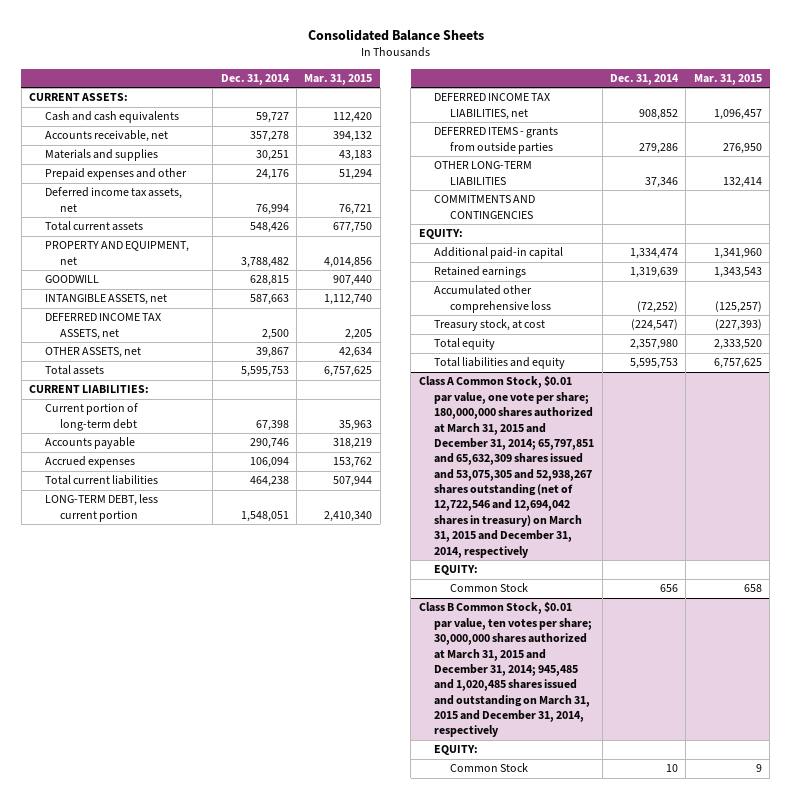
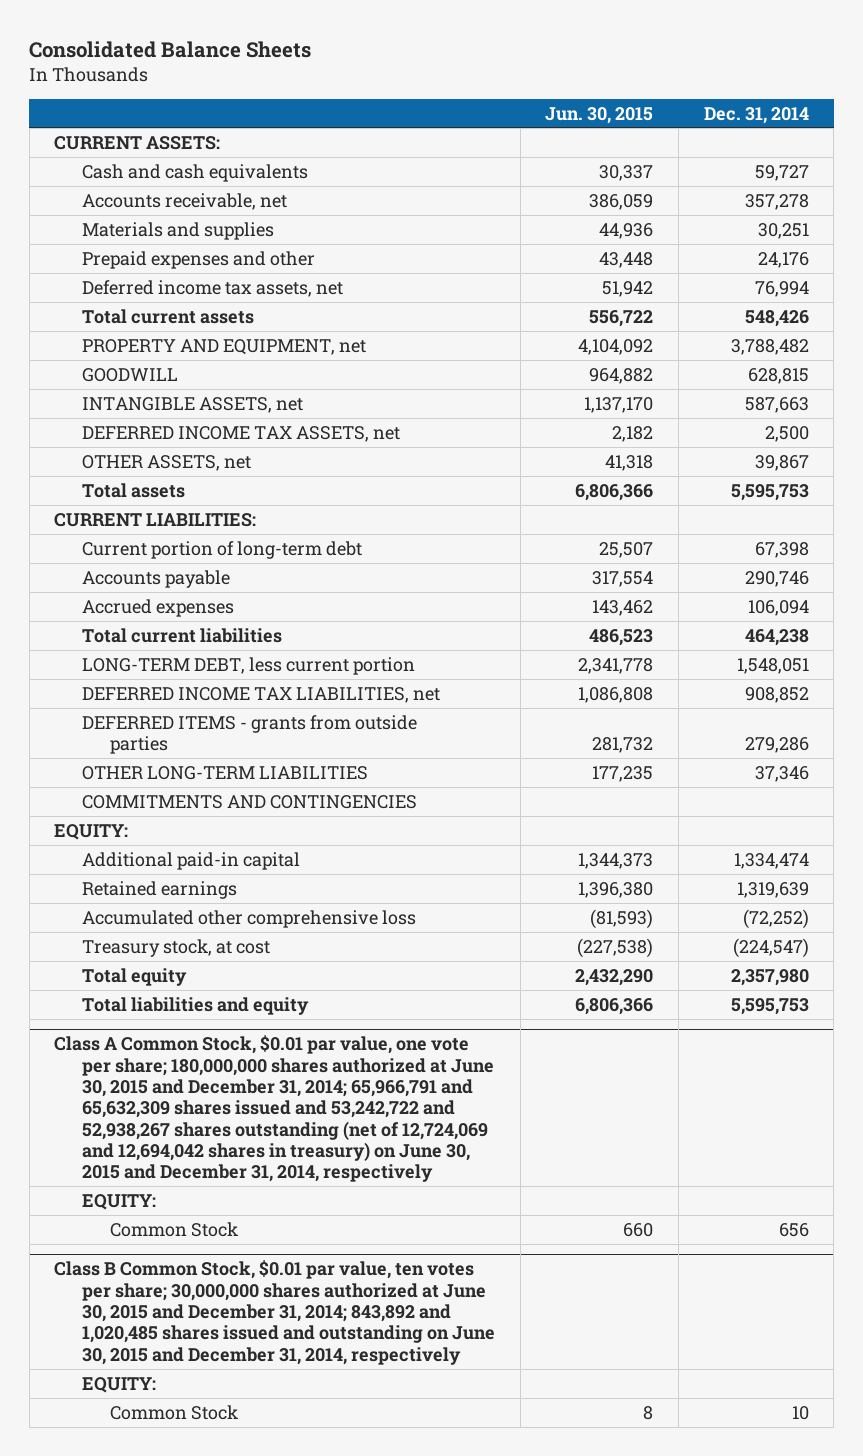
[304,73,373,85] Mar. 31, 2015 -> none
none -> [545,106,654,124] Jun. 30, 2015
[418,376,595,558] Class A Common Stock, $0.01 par value, one vote per share; 180,000,000 shares authorized at March 31, 2015 and December 31, 2014; 65,797,851 and 65,632,309 shares issued and 53,075,305 and 52,938,267 shares outstanding (net of 12,722,546 and 12,694,042 shares in treasury) on March 31, 2015 and December 31, 2014, respectively -> [54,1035,495,1183] Class A Common Stock, $0.01 par value, one vote per share; 180,000,000 shares authorized at June 30, 2015 and December 31, 2014; 65,966,791 and 65,632,309 shares issued and 53,242,722 and 52,938,267 shares outstanding (net of 12,724,069 and 12,694,042 shares in treasury) on June 30, 2015 and December 31, 2014, respectively
[418,602,593,738] Class B Common Stock, $0.01 par value, ten votes per share; 30,000,000 shares authorized at March 31, 2015 and December 31, 2014; 945,485 and 1,020,485 shares issued and outstanding on March 31, 2015 and December 31, 2014, respectively -> [54,1260,496,1365] Class B Common Stock, $0.01 par value, ten votes per share; 30,000,000 shares authorized at June 30, 2015 and December 31, 2014; 843,892 and 1,020,485 shares issued and outstanding on June 30, 2015 and December 31, 2014, respectively

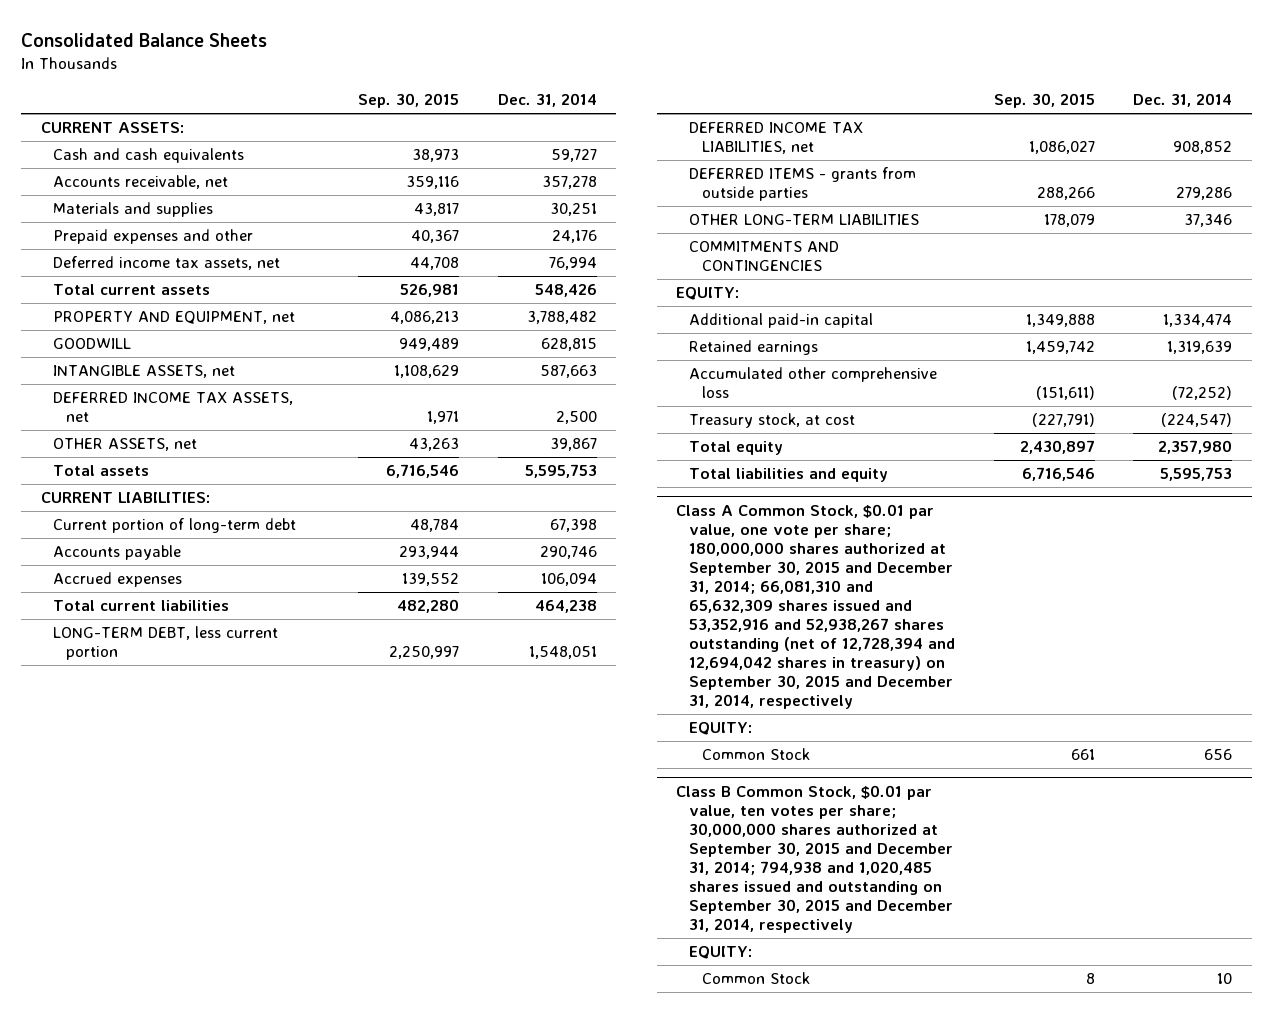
[545,106,654,124] Jun. 30, 2015 -> none
none -> [357,93,459,109] Sep. 30, 2015
[54,1035,495,1183] Class A Common Stock, $0.01 par value, one vote per share; 180,000,000 shares authorized at June 30, 2015 and December 31, 2014; 65,966,791 and 65,632,309 shares issued and 53,242,722 and 52,938,267 shares outstanding (net of 12,724,069 and 12,694,042 shares in treasury) on June 30, 2015 and December 31, 2014, respectively -> [676,503,956,710] Class A Common Stock, $0.01 par value, one vote per share; 180,000,000 shares authorized at September 30, 2015 and December 31, 2014; 66,081,310 and 65,632,309 shares issued and 53,352,916 and 52,938,267 shares outstanding (net of 12,728,394 and 12,694,042 shares in treasury) on September 30, 2015 and December 31, 2014, respectively
[54,1260,496,1365] Class B Common Stock, $0.01 par value, ten votes per share; 30,000,000 shares authorized at June 30, 2015 and December 31, 2014; 843,892 and 1,020,485 shares issued and outstanding on June 30, 2015 and December 31, 2014, respectively -> [676,784,954,934] Class B Common Stock, $0.01 par value, ten votes per share; 30,000,000 shares authorized at September 30, 2015 and December 31, 2014; 794,938 and 1,020,485 shares issued and outstanding on September 30, 2015 and December 31, 2014, respectively

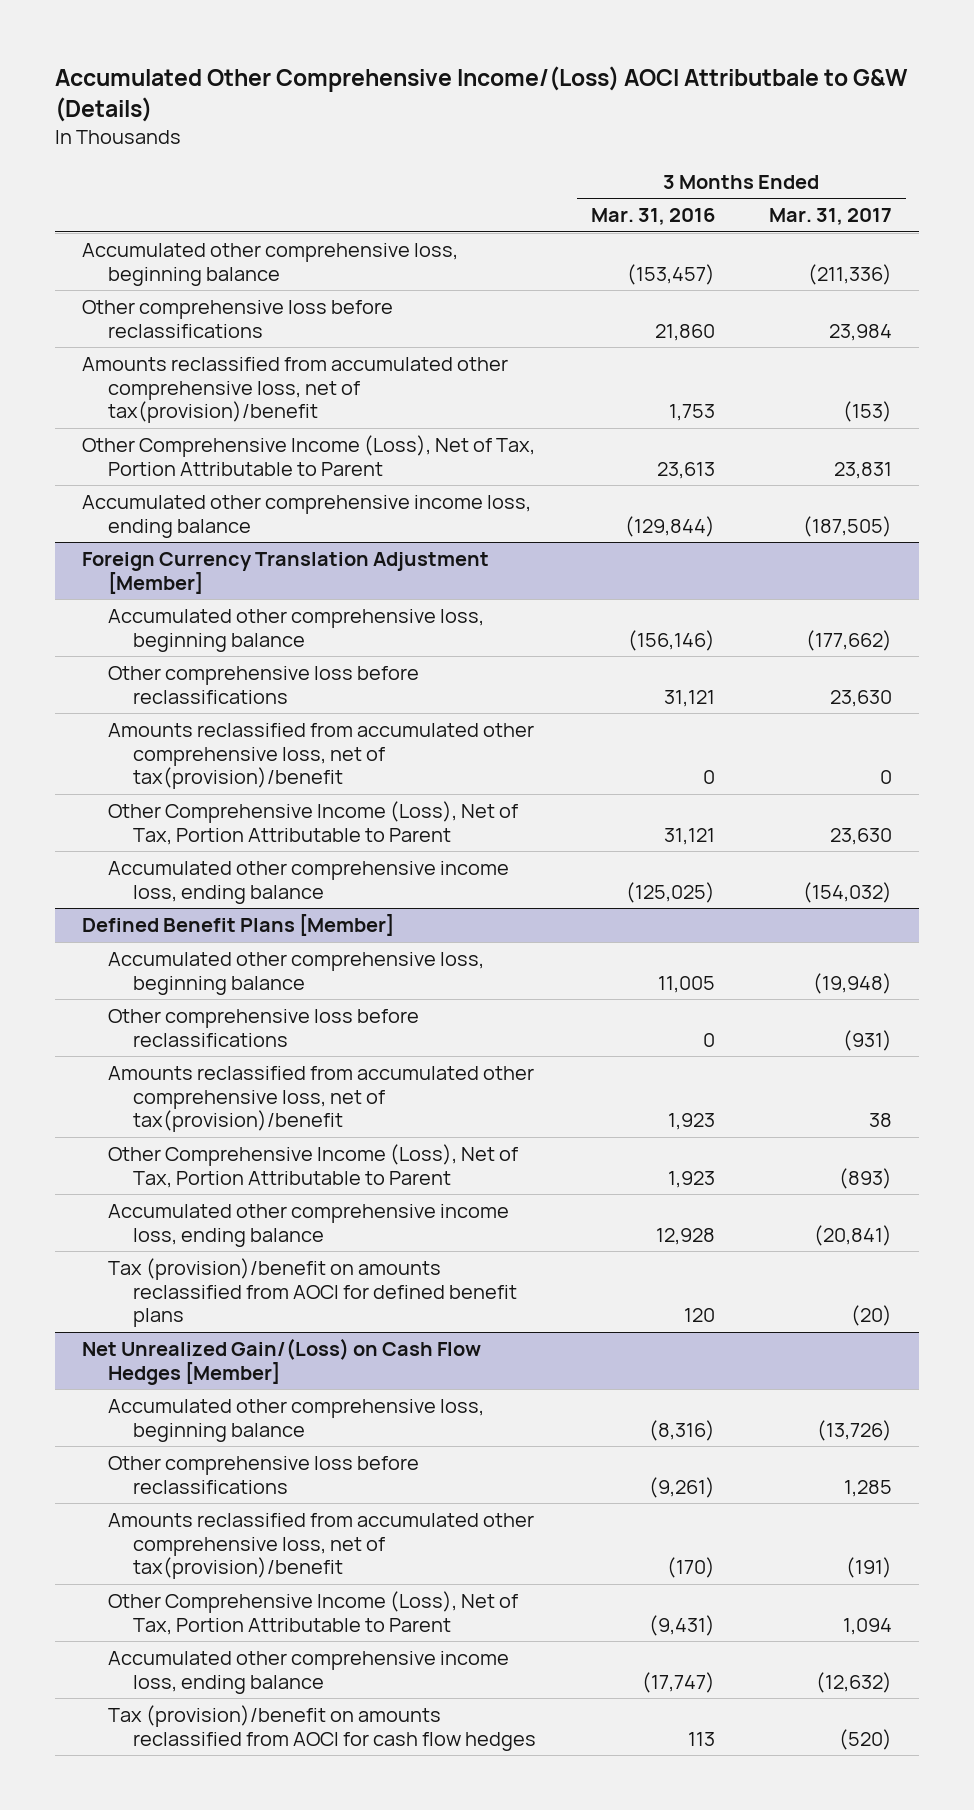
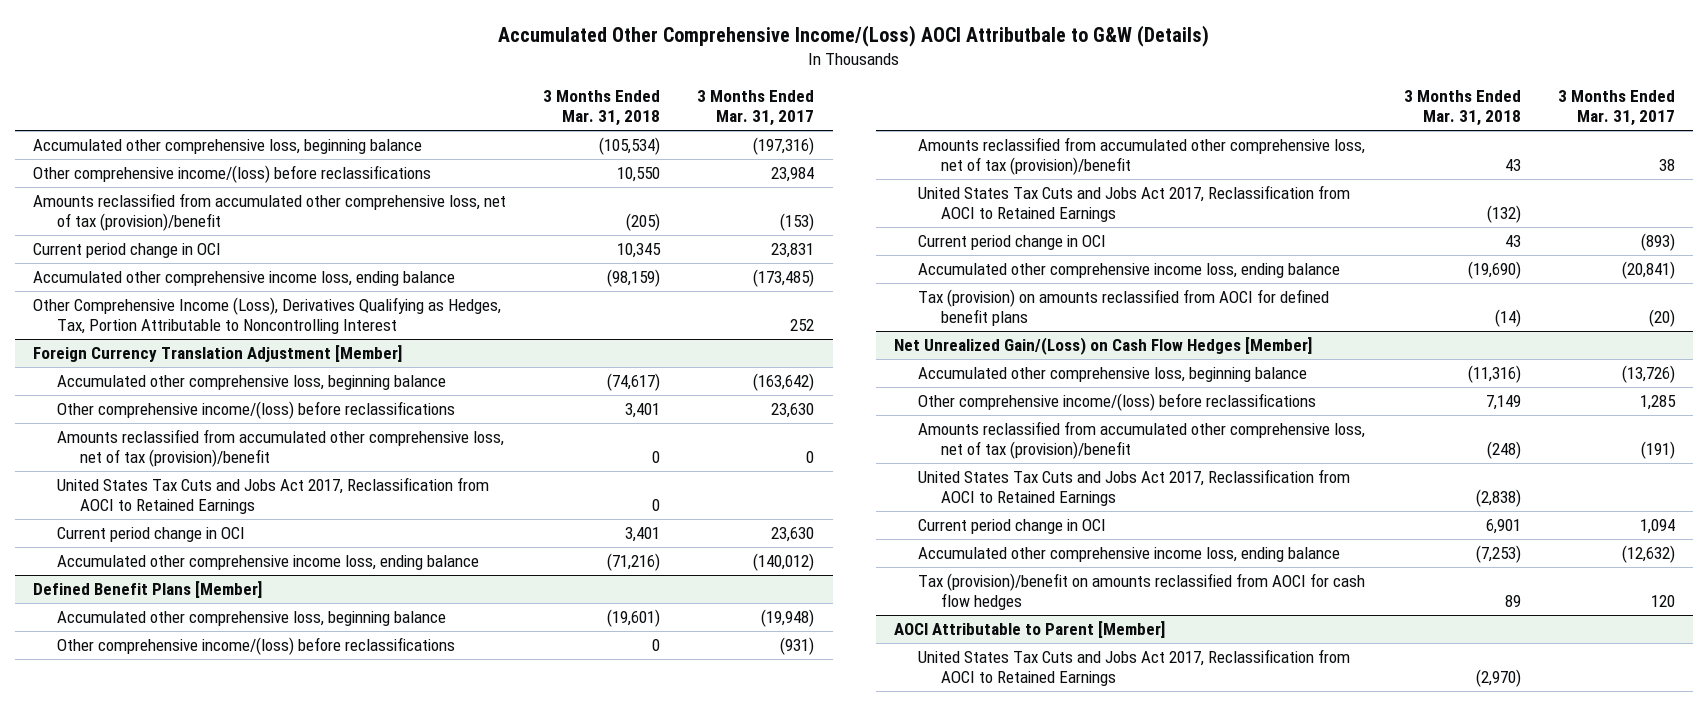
[590,208,715,226] Mar. 31, 2016 -> none
none -> [543,90,661,127] 3 Months Ended Mar. 31, 2018
[807,263,892,285] (211,336) -> [753,137,815,156] (197,316)
[82,300,394,338] Other comprehensive loss before reclassifications -> [33,165,432,184] Other comprehensive income/(loss) before reclassifications
[82,357,509,424] Amounts reclassified from accumulated other comprehensive loss, net of tax(provision)/benefit -> [33,193,507,232] Amounts reclassified from accumulated other comprehensive loss, net of tax (provision)/benefit
[82,435,536,476] Other Comprehensive Income (Loss), Net of Tax, Portion Attributable to Parent -> [33,243,222,259] Current period change in OCI
[802,515,892,537] (187,505) -> [753,269,815,288] (173,485)
none -> [33,297,502,335] Other Comprehensive Income (Loss), Derivatives Qualifying as Hedges, Tax, Portion Attributable to Noncontrolling Interest
[805,629,892,651] (177,662) -> [753,373,815,392] (163,642)
[107,666,419,704] Other comprehensive loss before reclassifications -> [56,401,455,420] Other comprehensive income/(loss) before reclassifications
[107,723,534,790] Amounts reclassified from accumulated other comprehensive loss, net of tax(provision)/benefit -> [56,429,504,468] Amounts reclassified from accumulated other comprehensive loss, net of tax (provision)/benefit
none -> [56,477,489,515] United States Tax Cuts and Jobs Act 2017, Reclassification from AOCI to Retained Earnings
[107,801,518,845] Other Comprehensive Income (Loss), Net of Tax, Portion Attributable to Parent -> [56,527,245,543] Current period change in OCI
[802,881,892,903] (154,032) -> [753,553,815,572] (140,012)
[107,1009,419,1047] Other comprehensive loss before reclassifications -> [56,637,455,656] Other comprehensive income/(loss) before reclassifications
[107,1066,534,1133] Amounts reclassified from accumulated other comprehensive loss, net of tax(provision)/benefit -> [917,137,1365,176] Amounts reclassified from accumulated other comprehensive loss, net of tax (provision)/benefit
none -> [917,185,1350,223] United States Tax Cuts and Jobs Act 2017, Reclassification from AOCI to Retained Earnings
[107,1144,518,1188] Other Comprehensive Income (Loss), Net of Tax, Portion Attributable to Parent -> [917,235,1106,251] Current period change in OCI
[107,1258,518,1328] Tax (provision)/benefit on amounts reclassified from AOCI for defined benefit plans -> [917,289,1329,327] Tax (provision) on amounts reclassified from AOCI for defined benefit plans
[107,1456,419,1494] Other comprehensive loss before reclassifications -> [917,393,1316,412] Other comprehensive income/(loss) before reclassifications
[107,1513,534,1580] Amounts reclassified from accumulated other comprehensive loss, net of tax(provision)/benefit -> [917,421,1365,460] Amounts reclassified from accumulated other comprehensive loss, net of tax (provision)/benefit
none -> [917,469,1350,507] United States Tax Cuts and Jobs Act 2017, Reclassification from AOCI to Retained Earnings
[107,1591,518,1635] Other Comprehensive Income (Loss), Net of Tax, Portion Attributable to Parent -> [917,519,1106,535] Current period change in OCI
[838,1728,892,1750] (520) -> [1650,595,1675,608] 120
none -> [893,621,1165,639] AOCI Attributable to Parent [Member]
none -> [917,649,1350,687] United States Tax Cuts and Jobs Act 2017, Reclassification from AOCI to Retained Earnings

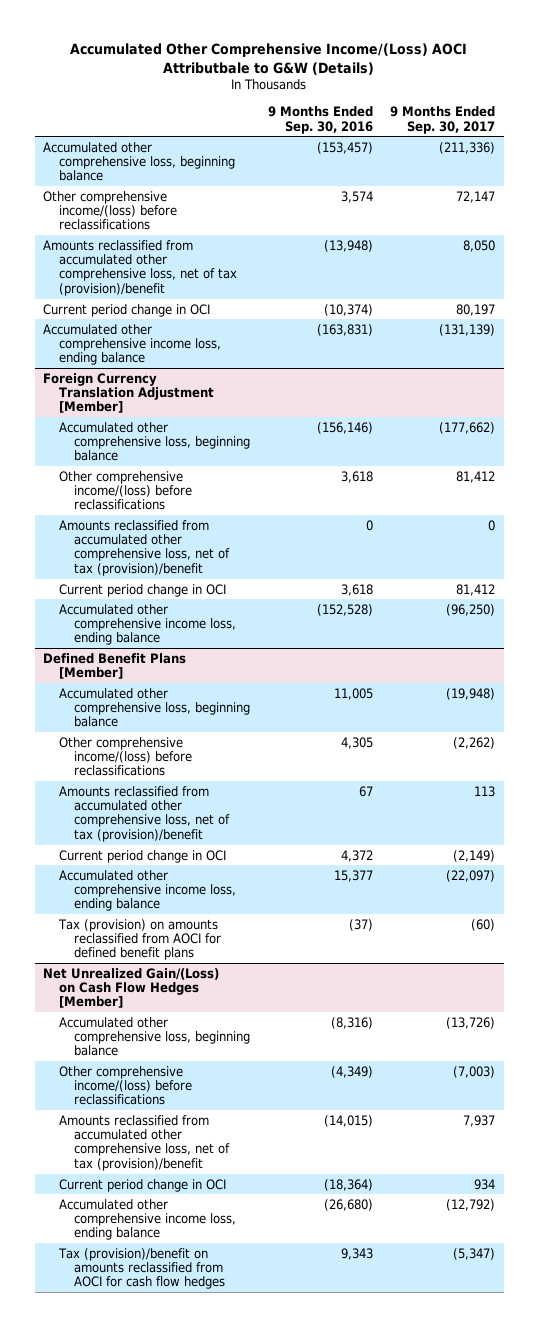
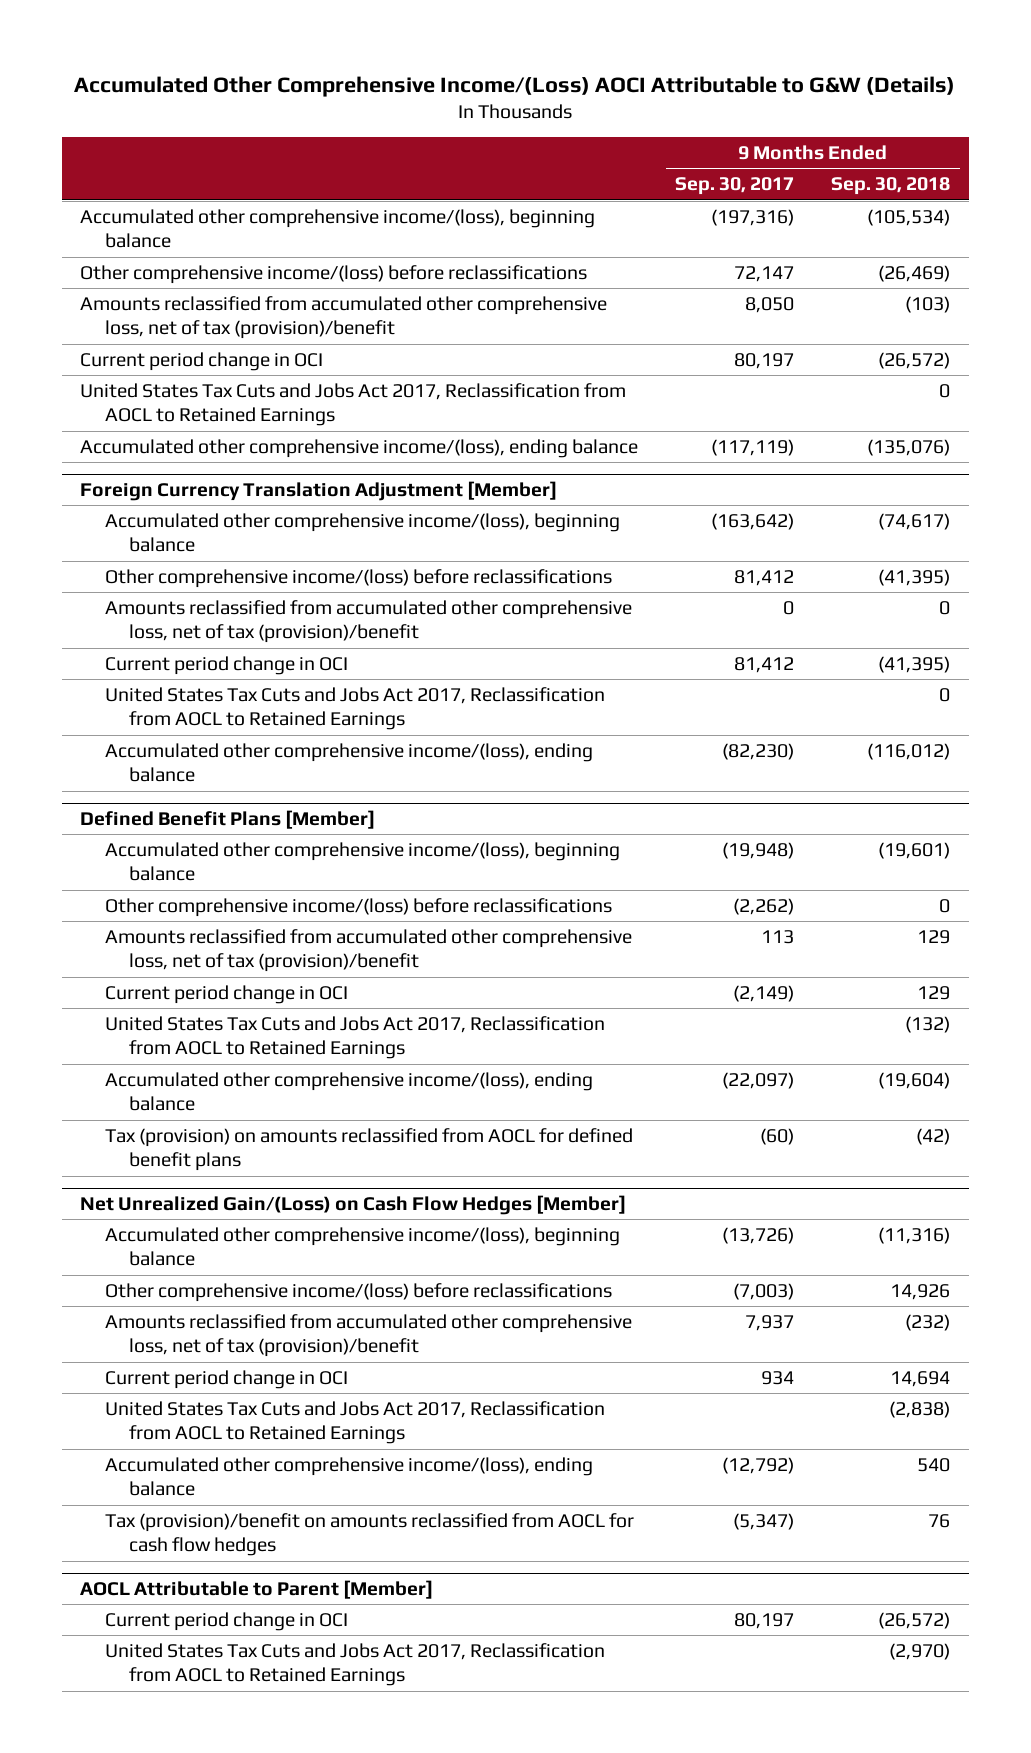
[70,42,468,75] Accumulated Other Comprehensive Income/(Loss) AOCI Attributbale to G&W (Details) -> [74,75,956,97] Accumulated Other Comprehensive Income/(Loss) AOCI Attributable to G&W (Details)
[267,106,373,134] 9 Months Ended Sep. 30, 2016 -> none
none -> [831,177,951,196] Sep. 30, 2018
[43,141,235,182] Accumulated other comprehensive loss, beginning balance -> [80,208,596,249] Accumulated other comprehensive income/(loss), beginning balance
[439,141,496,154] (211,336) -> [711,208,795,226] (197,316)
none -> [80,382,627,427] United States Tax Cuts and Jobs Act 2017, Reclassification from AOCL to Retained Earnings
[43,323,221,366] Accumulated other comprehensive income loss, ending balance -> [80,438,639,458] Accumulated other comprehensive income/(loss), ending balance
[439,323,496,336] (131,139) -> [711,438,795,456] (117,119)
[58,421,251,462] Accumulated other comprehensive loss, beginning balance -> [104,512,620,553] Accumulated other comprehensive income/(loss), beginning balance
[439,421,496,434] (177,662) -> [711,512,795,530] (163,642)
none -> [104,686,605,731] United States Tax Cuts and Jobs Act 2017, Reclassification from AOCL to Retained Earnings
[58,603,237,646] Accumulated other comprehensive income loss, ending balance -> [104,742,593,783] Accumulated other comprehensive income/(loss), ending balance
[446,603,496,616] (96,250) -> [722,742,795,760] (82,230)
[58,687,251,728] Accumulated other comprehensive loss, beginning balance -> [104,841,620,882] Accumulated other comprehensive income/(loss), beginning balance
none -> [104,1015,605,1060] United States Tax Cuts and Jobs Act 2017, Reclassification from AOCL to Retained Earnings
[58,869,237,912] Accumulated other comprehensive income loss, ending balance -> [104,1071,593,1112] Accumulated other comprehensive income/(loss), ending balance
[57,918,222,961] Tax (provision) on amounts reclassified from AOCI for defined benefit plans -> [104,1127,633,1172] Tax (provision) on amounts reclassified from AOCL for defined benefit plans
[58,1016,251,1057] Accumulated other comprehensive loss, beginning balance -> [104,1226,620,1267] Accumulated other comprehensive income/(loss), beginning balance
none -> [104,1400,605,1445] United States Tax Cuts and Jobs Act 2017, Reclassification from AOCL to Retained Earnings
[58,1198,237,1241] Accumulated other comprehensive income loss, ending balance -> [104,1456,593,1497] Accumulated other comprehensive income/(loss), ending balance
[57,1247,226,1290] Tax (provision)/benefit on amounts reclassified from AOCI for cash flow hedges -> [104,1512,634,1557] Tax (provision)/benefit on amounts reclassified from AOCL for cash flow hedges
none -> [80,1580,434,1600] AOCL Attributable to Parent [Member]
none -> [104,1611,348,1631] Current period change in OCI
none -> [104,1642,605,1687] United States Tax Cuts and Jobs Act 2017, Reclassification from AOCL to Retained Earnings

